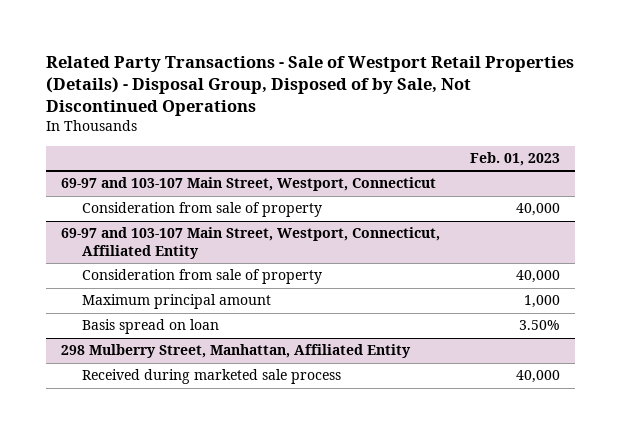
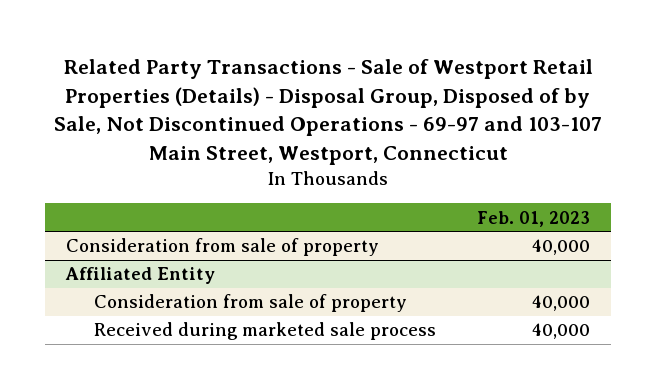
[46,56,575,117] Related Party Transactions - Sale of Westport Retail Properties (Details) - Disposal Group, Disposed of by Sale, Not Discontinued Operations -> [54,59,603,165] Related Party Transactions - Sale of Westport Retail Properties (Details) - Disposal Group, Disposed of by Sale, Not Discontinued Operations - 69-97 and 103-107 Main Street, Westport, Connecticut
[61,177,437,192] 69-97 and 103-107 Main Street, Westport, Connecticut -> none
[61,227,441,260] 69-97 and 103-107 Main Street, Westport, Connecticut, Affiliated Entity -> none
none -> [65,267,216,285] Affiliated Entity
[82,294,272,310] Maximum principal amount -> none
[82,319,220,335] Basis spread on loan -> none
[61,344,412,359] 298 Mulberry Street, Manhattan, Affiliated Entity -> none

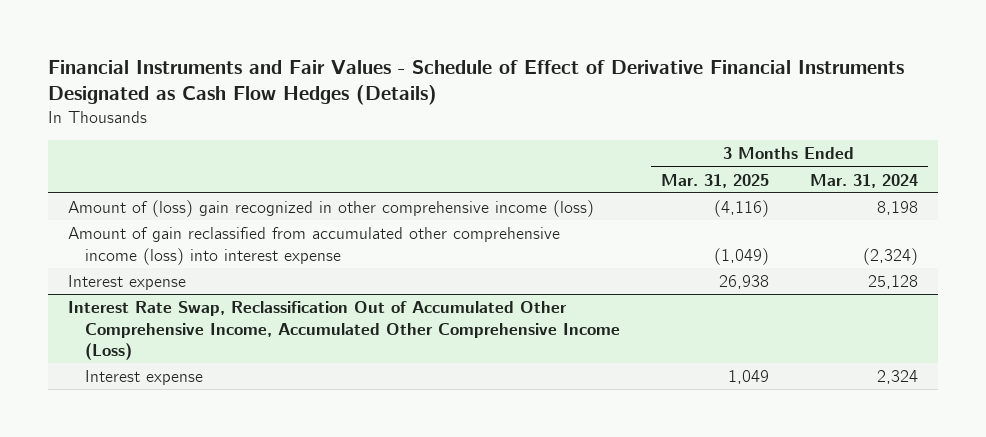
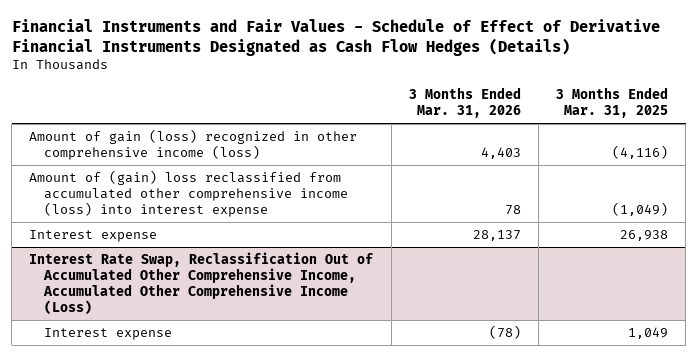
[809,173,918,188] Mar. 31, 2024 -> none
none -> [408,87,521,119] 3 Months Ended Mar. 31, 2026
[68,200,595,218] Amount of (loss) gain recognized in other comprehensive income (loss) -> [29,129,358,160] Amount of gain (loss) recognized in other comprehensive income (loss)
[68,227,561,265] Amount of gain reclassified from accumulated other comprehensive income (loss) into interest expense -> [29,170,349,217] Amount of (gain) loss reclassified from accumulated other comprehensive income (loss) into interest expense

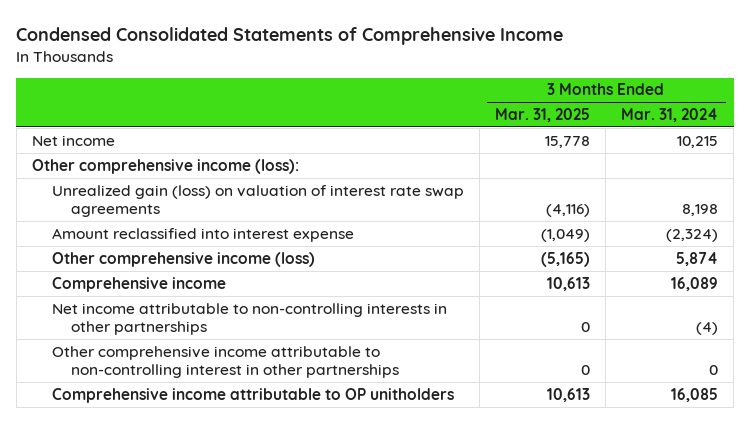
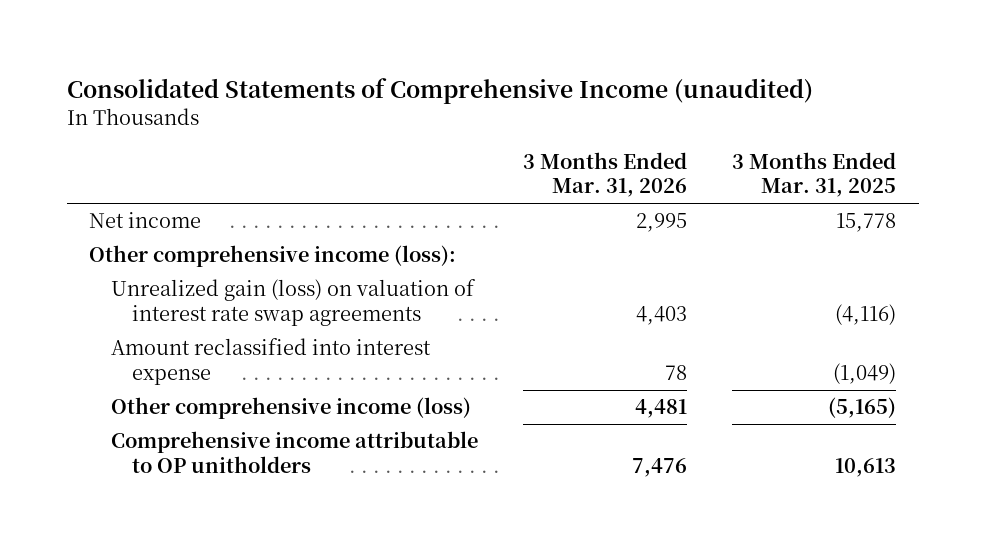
[16,26,564,45] Condensed Consolidated Statements of Comprehensive Income -> [66,77,813,104] Consolidated Statements of Comprehensive Income (unaudited)
[621,108,719,123] Mar. 31, 2024 -> none
none -> [523,151,688,198] 3 Months Ended Mar. 31, 2026
[51,276,226,292] Comprehensive income -> none
[51,302,447,336] Net income attributable to non-controlling interests in other partnerships -> none
[51,345,400,379] Other comprehensive income attributable to non-controlling interest in other partnerships -> none

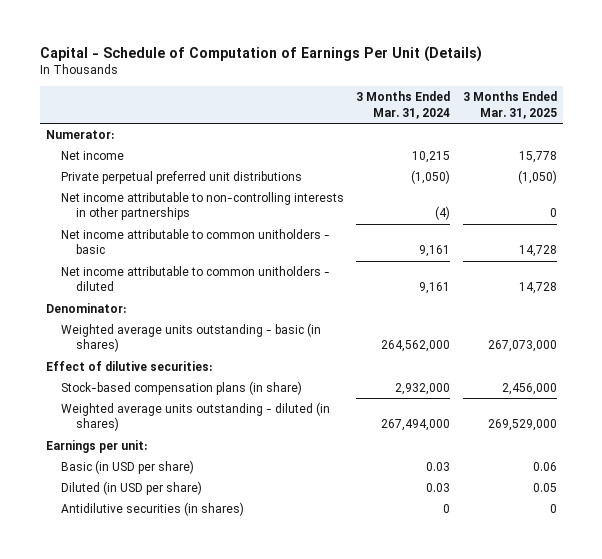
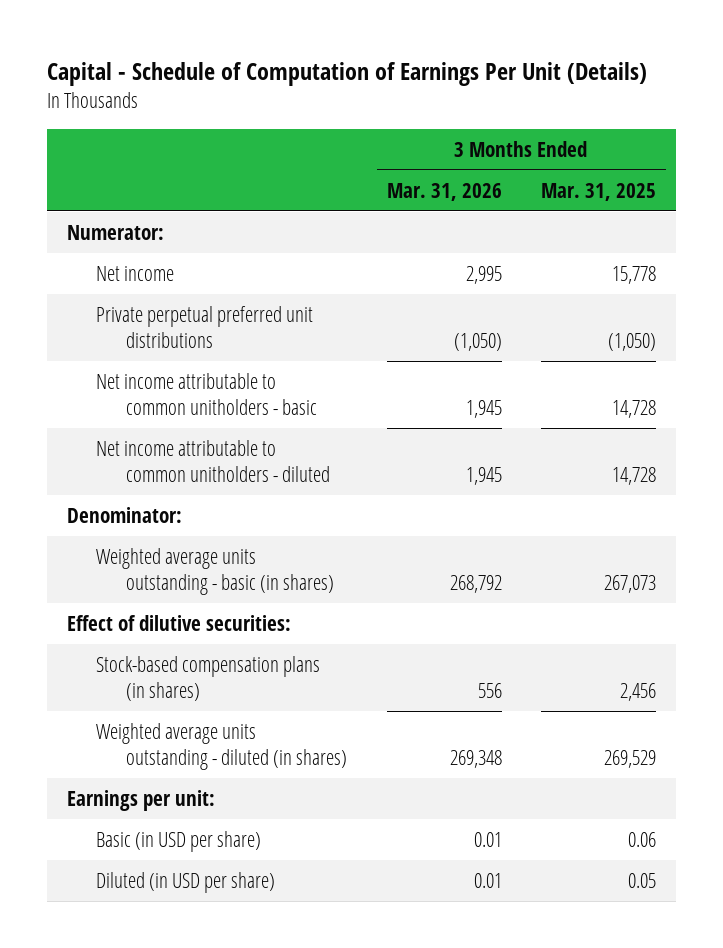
[356,91,451,119] 3 Months Ended Mar. 31, 2024 -> none
none -> [386,182,502,201] Mar. 31, 2026
[61,191,345,221] Net income attributable to non-controlling interests in other partnerships -> none
[487,340,557,353] 267,073,000 -> [603,574,656,593] 267,073
[61,380,303,395] Stock-based compensation plans (in share) -> [96,655,321,701] Stock-based compensation plans (in shares)
[501,382,557,395] 2,456,000 -> [619,682,656,701] 2,456
[487,419,557,432] 269,529,000 -> [603,749,656,768] 269,529
[61,501,245,516] Antidilutive securities (in shares) -> none

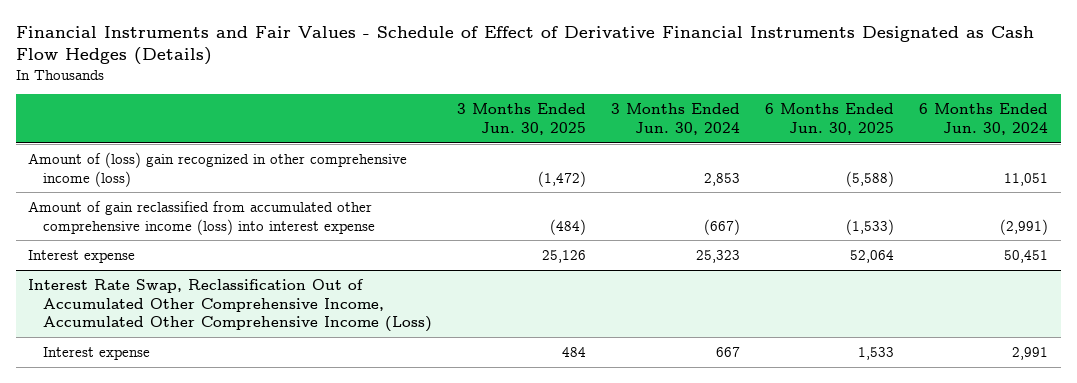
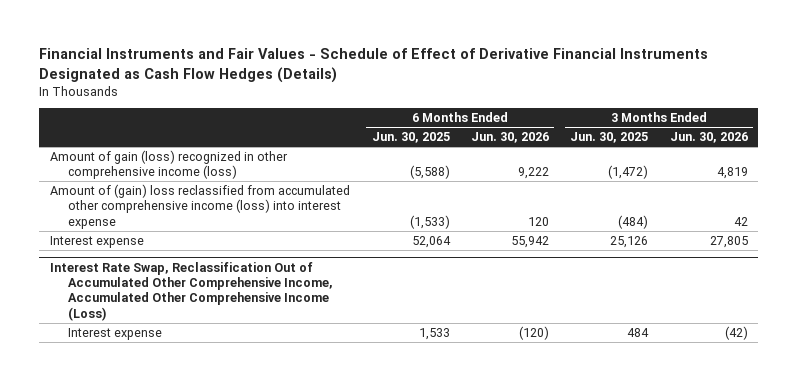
[611,102,741,135] 3 Months Ended Jun. 30, 2024 -> none
[919,102,1049,135] 6 Months Ended Jun. 30, 2024 -> none
none -> [470,132,549,144] Jun. 30, 2026
none -> [669,132,748,144] Jun. 30, 2026
[28,151,408,187] Amount of (loss) gain recognized in other comprehensive income (loss) -> [50,149,289,180] Amount of gain (loss) recognized in other comprehensive income (loss)
[28,200,376,235] Amount of gain reclassified from accumulated other comprehensive income (loss) into interest expense -> [50,183,351,229] Amount of (gain) loss reclassified from accumulated other comprehensive income (loss) into interest expense

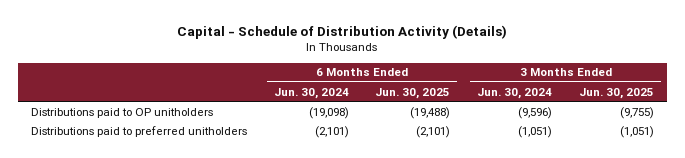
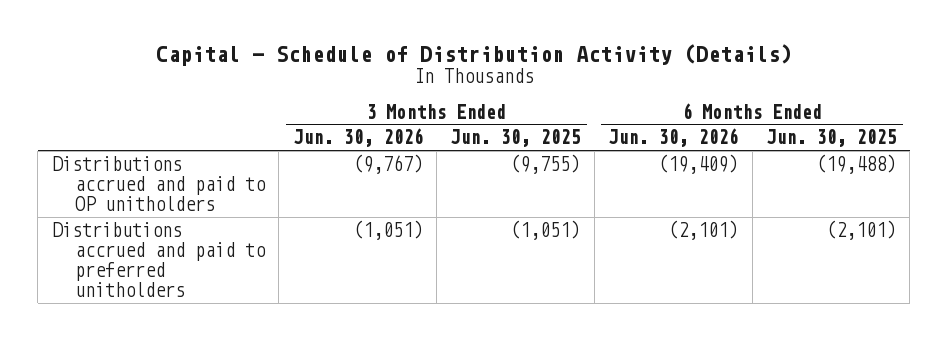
[273,87,349,99] Jun. 30, 2024 -> none
[477,87,553,99] Jun. 30, 2024 -> none
none -> [292,128,423,148] Jun. 30, 2026
none -> [608,128,739,148] Jun. 30, 2026
[31,107,214,118] Distributions paid to OP unitholders -> [51,156,266,212] Distributions accrued and paid to OP unitholders
[31,125,248,137] Distributions paid to preferred unitholders -> [51,222,266,298] Distributions accrued and paid to preferred unitholders

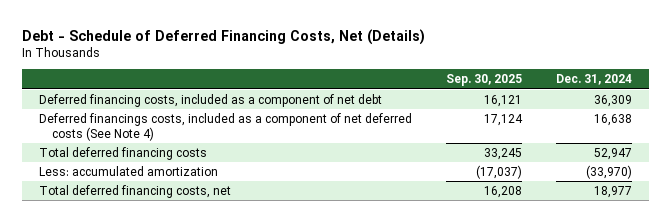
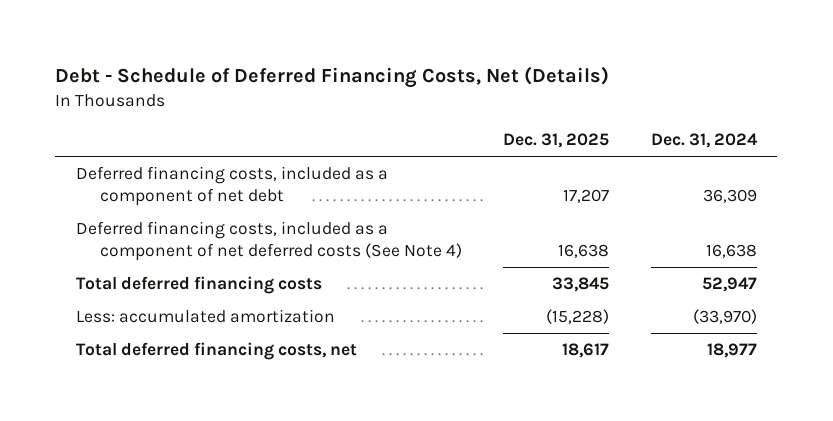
[445,74,522,87] Sep. 30, 2025 -> none
none -> [503,133,610,149] Dec. 31, 2025
[38,112,412,141] Deferred financings costs, included as a component of net deferred costs (See Note 4) -> [75,220,462,261] Deferred financing costs, included as a component of net deferred costs (See Note 4)

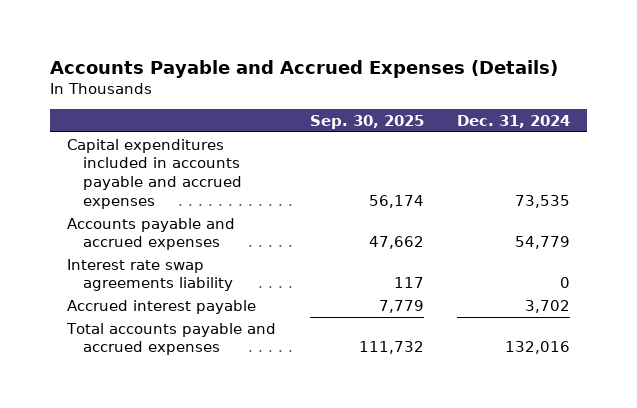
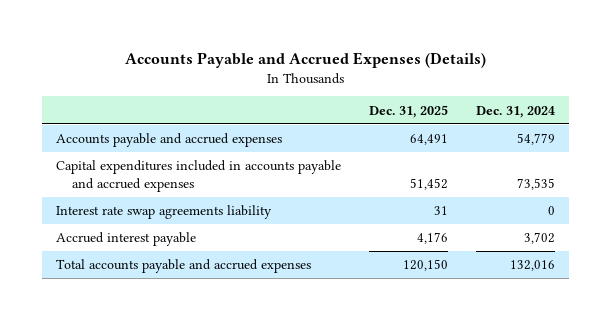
[309,114,424,129] Sep. 30, 2025 -> none
none -> [369,104,449,118] Dec. 31, 2025
[67,138,243,209] Capital expenditures included in accounts payable and accrued expenses -> [56,160,342,192] Capital expenditures included in accounts payable and accrued expenses

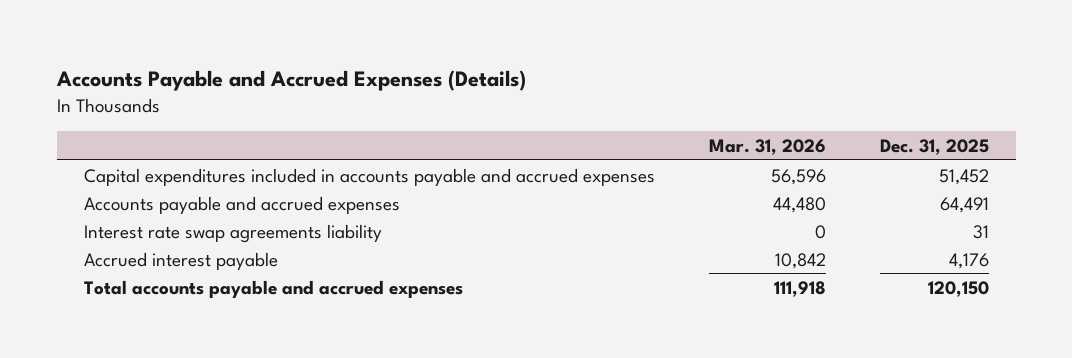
[476,105,556,118] Dec. 31, 2024 -> none
none -> [708,138,826,155] Mar. 31, 2026
[56,133,283,148] Accounts payable and accrued expenses -> [83,195,400,214] Accounts payable and accrued expenses

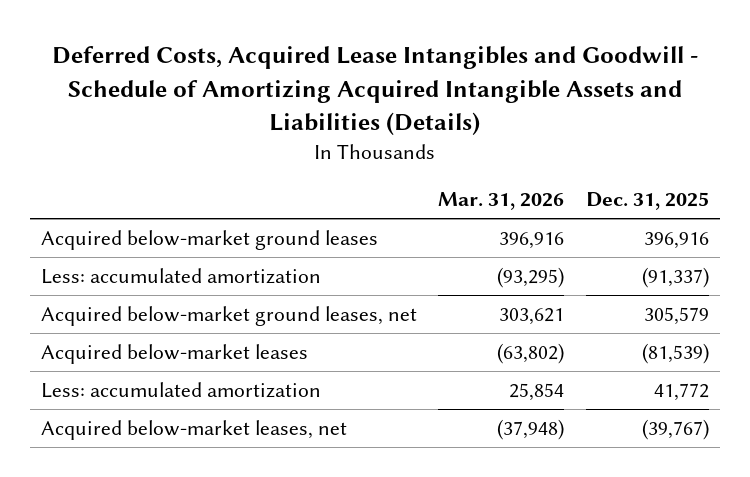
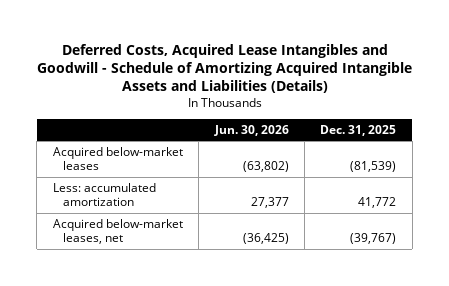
[438,192,565,211] Mar. 31, 2026 -> none
none -> [213,124,289,136] Jun. 30, 2026
[40,230,378,251] Acquired below-market ground leases -> none
[40,268,321,285] Less: accumulated amortization -> none
[40,306,417,327] Acquired below-market ground leases, net -> none

